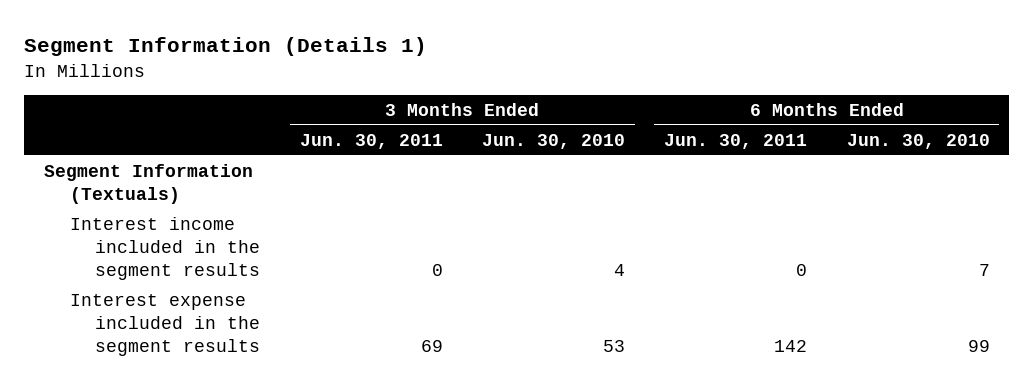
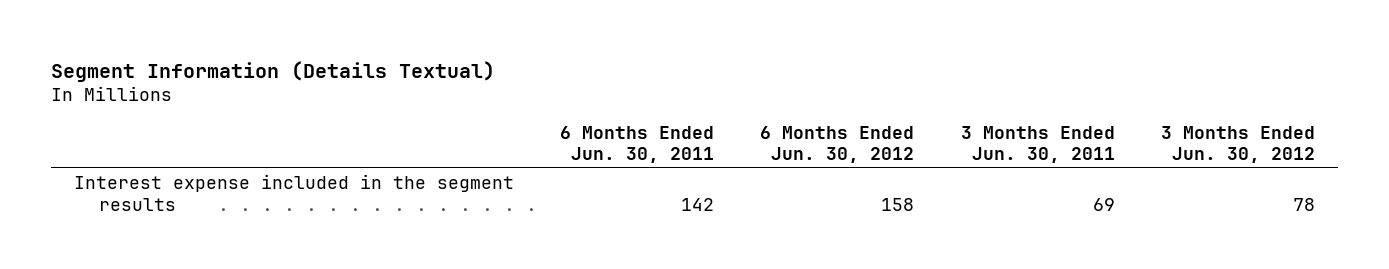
[24,37,428,57] Segment Information (Details 1) -> [50,60,495,82] Segment Information (Details Textual)
[481,133,625,149] Jun. 30, 2010 -> none
[846,133,990,149] Jun. 30, 2010 -> none
none -> [760,125,915,164] 6 Months Ended Jun. 30, 2012
none -> [1161,125,1316,164] 3 Months Ended Jun. 30, 2012
[43,163,253,204] Segment Information (Textuals) -> none
[69,216,261,280] Interest income included in the segment results -> none

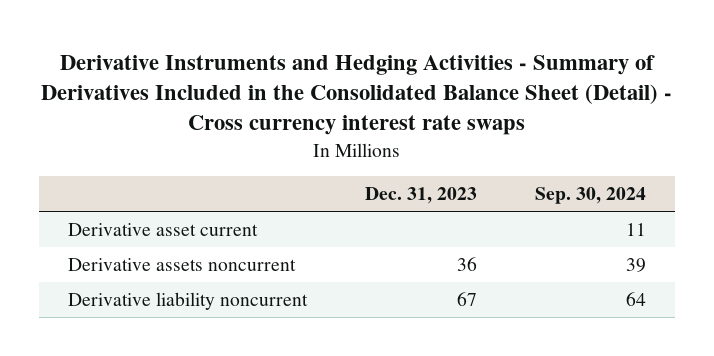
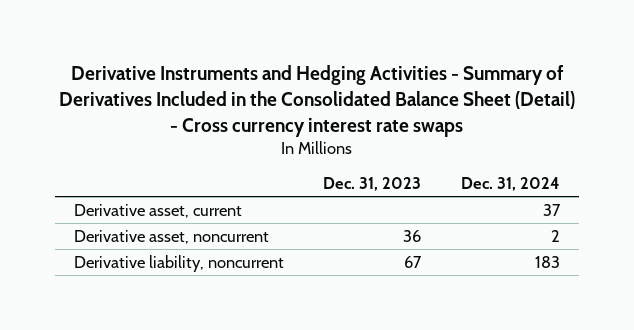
[535,187,647,205] Sep. 30, 2024 -> none
none -> [460,177,560,192] Dec. 31, 2024
[68,222,259,236] Derivative asset current -> [74,203,243,218] Derivative asset, current
[68,257,297,271] Derivative assets noncurrent -> [74,229,270,244] Derivative asset, noncurrent
[68,291,309,310] Derivative liability noncurrent -> [74,254,285,272] Derivative liability, noncurrent

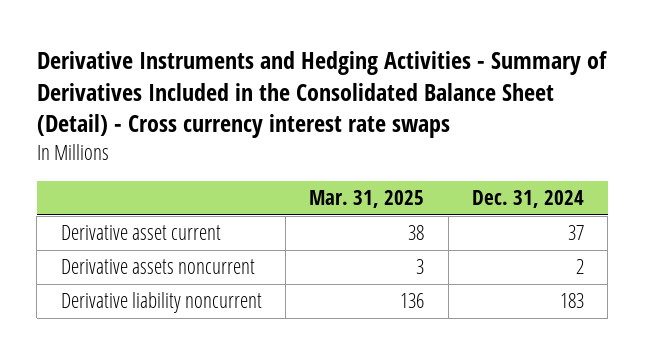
[323,177,422,192] Dec. 31, 2023 -> none
none -> [309,190,425,209] Mar. 31, 2025
[74,203,243,218] Derivative asset, current -> [60,225,221,241] Derivative asset current
[74,229,270,244] Derivative asset, noncurrent -> [60,259,255,275] Derivative assets noncurrent
[74,254,285,272] Derivative liability, noncurrent -> [60,292,262,314] Derivative liability noncurrent

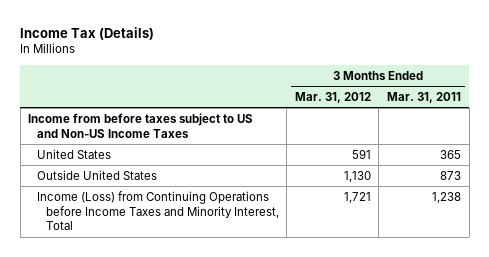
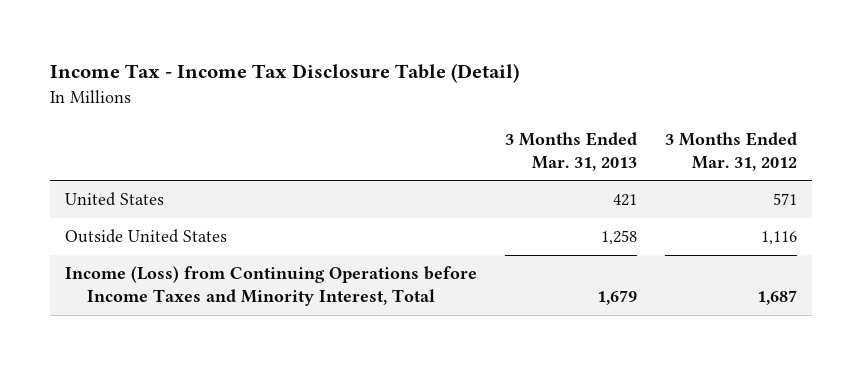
[20,27,155,41] Income Tax (Details) -> [50,63,520,84] Income Tax - Income Tax Disclosure Table (Detail)
[387,91,462,103] Mar. 31, 2011 -> none
none -> [505,131,638,171] 3 Months Ended Mar. 31, 2013
[28,112,254,138] Income from before taxes subject to US and Non-US Income Taxes -> none
[351,148,371,159] 591 -> [773,193,798,206] 571
[343,170,371,182] 1,130 -> [761,231,798,246] 1,116
[343,191,371,203] 1,721 -> [757,290,798,306] 1,687

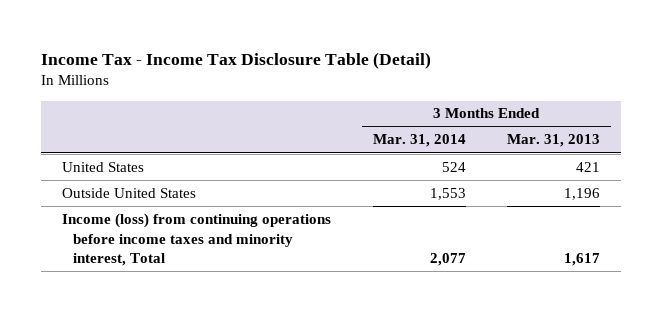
[665,131,798,171] 3 Months Ended Mar. 31, 2012 -> none
none -> [372,134,466,148] Mar. 31, 2014
[601,230,638,246] 1,258 -> [564,187,601,200] 1,196
[64,266,477,307] Income (Loss) from Continuing Operations before Income Taxes and Minority Interest, Total -> [61,212,331,267] Income (loss) from continuing operations before income taxes and minority interest, Total
[597,290,638,306] 1,679 -> [564,253,601,267] 1,617

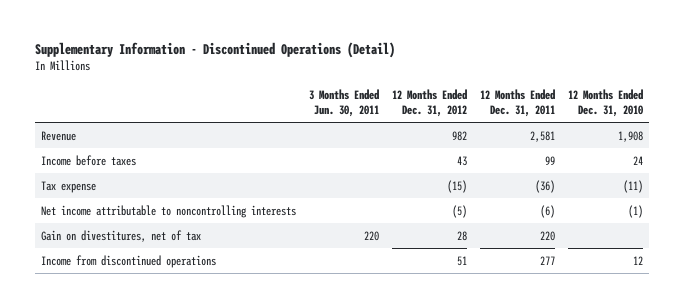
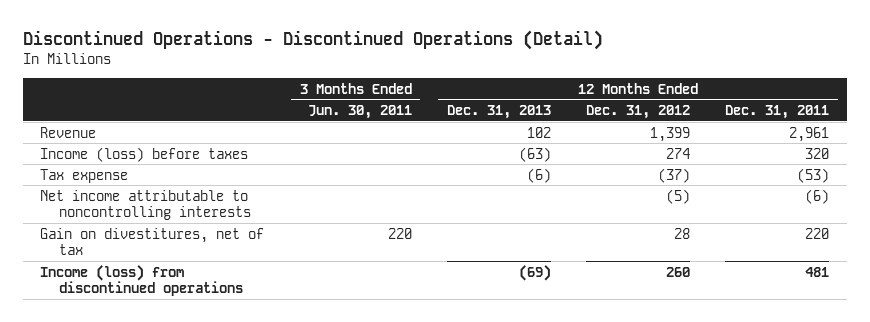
[34,41,395,58] Supplementary Information - Discontinued Operations (Detail) -> [22,29,603,50] Discontinued Operations - Discontinued Operations (Detail)
[567,88,643,118] 12 Months Ended Dec. 31, 2010 -> none
none -> [446,104,551,119] Dec. 31, 2013
[452,130,468,141] 982 -> [650,126,691,142] 1,399
[529,130,555,142] 2,581 -> [789,126,830,142] 2,961
[41,154,137,166] Income before taxes -> [40,146,249,162] Income (loss) before taxes
[457,155,468,166] 43 -> [666,147,691,159] 274
[544,155,555,165] 99 -> [805,147,830,159] 320
[447,179,468,193] (15) -> [658,167,691,183] (37)
[534,179,555,193] (36) -> [797,167,830,183] (53)
[41,254,217,268] Income from discontinued operations -> [40,264,243,297] Income (loss) from discontinued operations
[457,255,468,266] 51 -> [666,266,691,277] 260
[539,255,555,265] 277 -> [805,266,830,277] 481

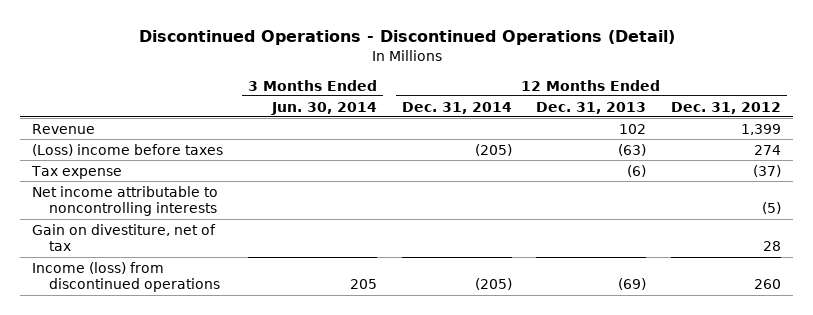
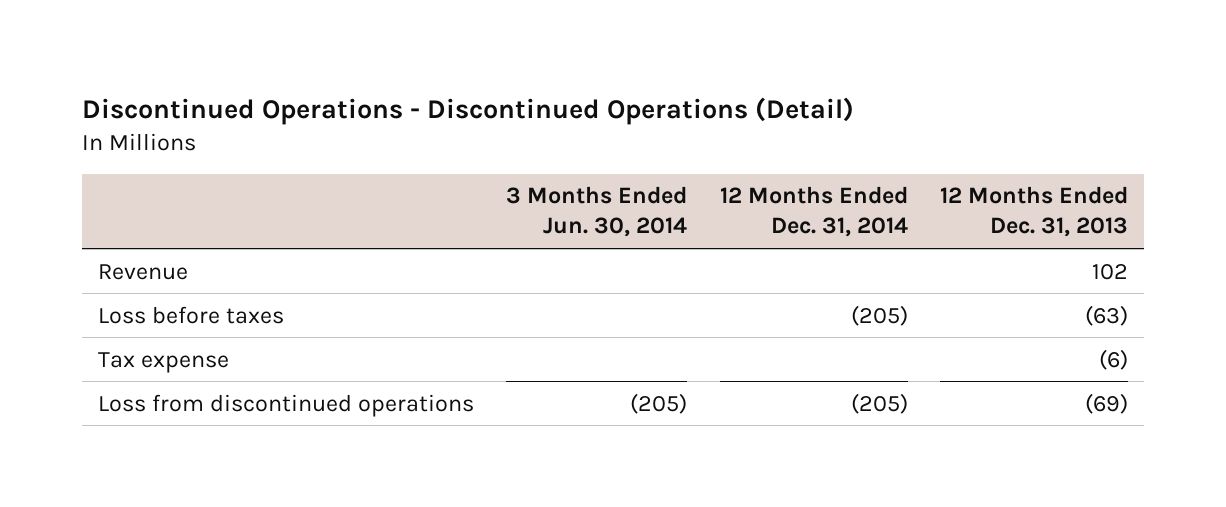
[670,101,781,114] Dec. 31, 2012 -> none
[32,143,224,156] (Loss) income before taxes -> [98,305,285,324] Loss before taxes
[32,185,219,217] Net income attributable to noncontrolling interests -> none
[32,223,217,252] Gain on divestiture, net of tax -> none
[32,261,221,293] Income (loss) from discontinued operations -> [98,393,475,417] Loss from discontinued operations
[350,279,378,290] 205 -> [630,392,688,414] (205)

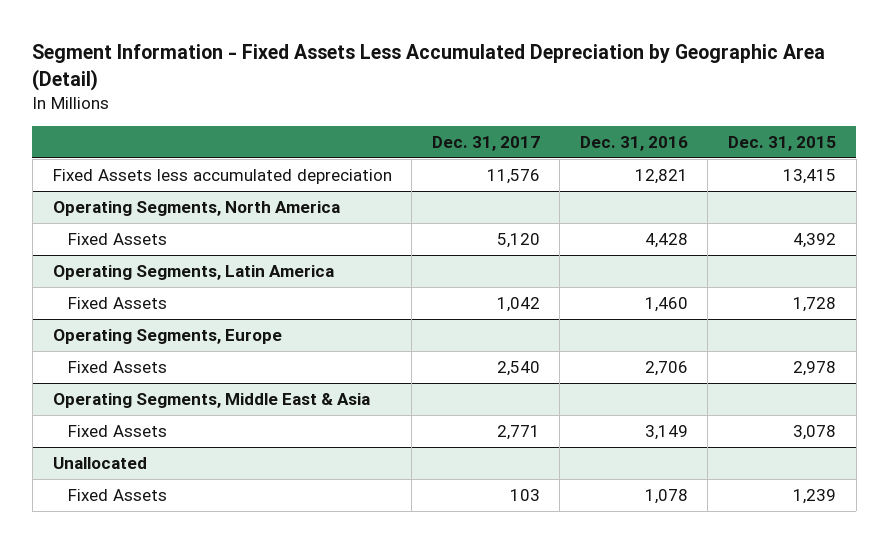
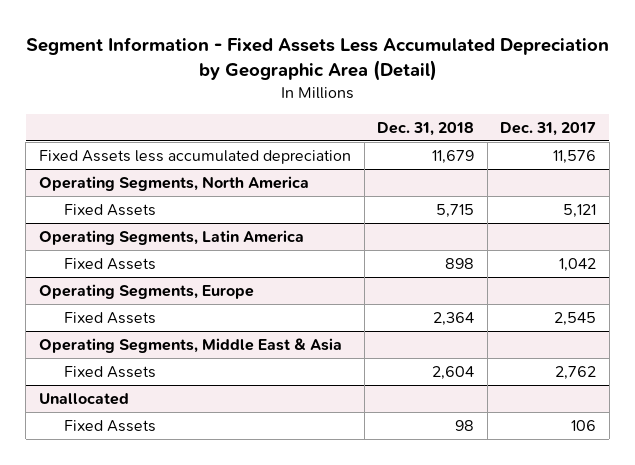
[579,135,688,151] Dec. 31, 2016 -> none
[727,135,836,151] Dec. 31, 2015 -> none
none -> [377,121,475,136] Dec. 31, 2018
[496,232,540,248] 5,120 -> [563,203,597,218] 5,121
[496,360,540,376] 2,540 -> [554,311,597,326] 2,545
[496,424,540,440] 2,771 -> [555,365,597,380] 2,762
[509,488,540,501] 103 -> [571,419,597,431] 106

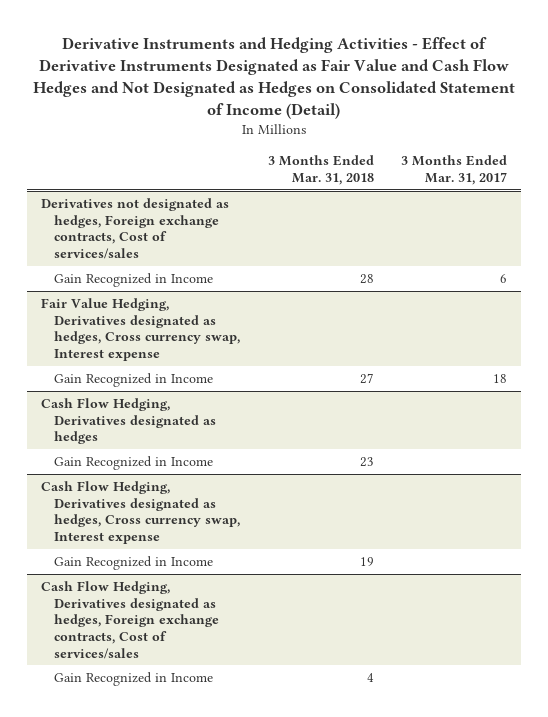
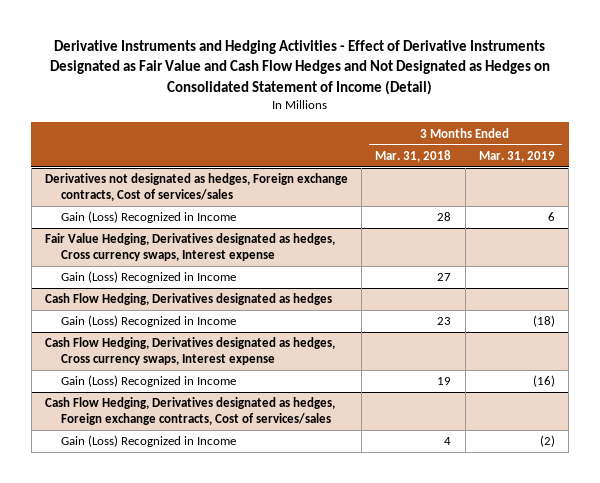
[401,155,508,185] 3 Months Ended Mar. 31, 2017 -> none
none -> [479,150,556,162] Mar. 31, 2019
[54,273,214,288] Gain Recognized in Income -> [60,211,236,224] Gain (Loss) Recognized in Income
[40,298,241,361] Fair Value Hedging, Derivatives designated as hedges, Cross currency swap, Interest expense -> [44,233,335,261] Fair Value Hedging, Derivatives designated as hedges, Cross currency swaps, Interest expense
[54,373,214,388] Gain Recognized in Income -> [60,271,236,284] Gain (Loss) Recognized in Income
[54,456,214,471] Gain Recognized in Income -> [60,315,236,328] Gain (Loss) Recognized in Income
[40,481,241,544] Cash Flow Hedging, Derivatives designated as hedges, Cross currency swap, Interest expense -> [44,337,335,365] Cash Flow Hedging, Derivatives designated as hedges, Cross currency swaps, Interest expense
[54,556,214,571] Gain Recognized in Income -> [60,375,236,388] Gain (Loss) Recognized in Income
[54,672,214,687] Gain Recognized in Income -> [60,435,236,448] Gain (Loss) Recognized in Income

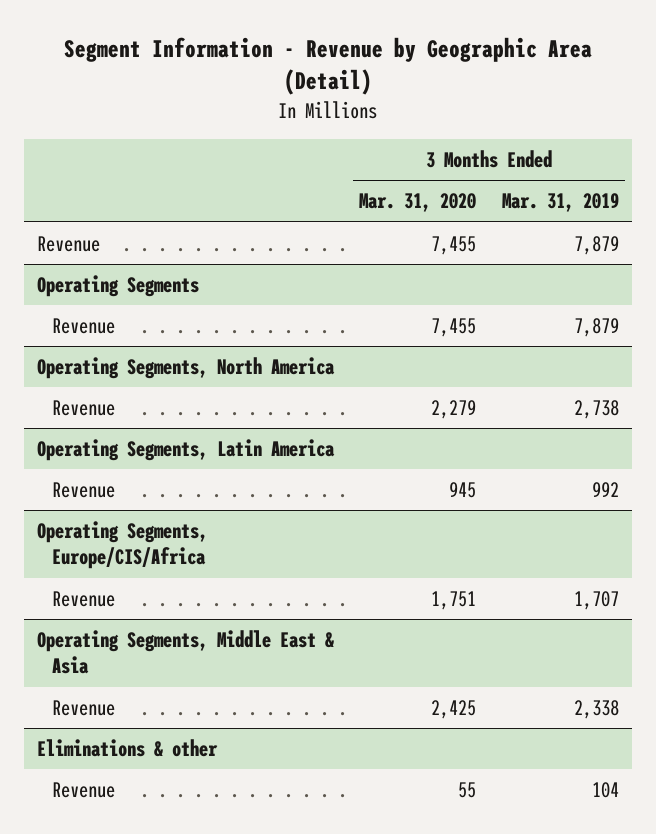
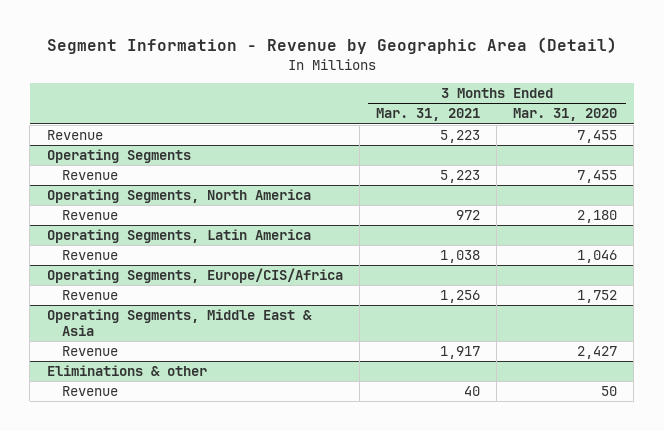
[501,193,619,213] Mar. 31, 2019 -> none
none -> [375,108,480,122] Mar. 31, 2021
[431,400,477,420] 2,279 -> [577,210,618,224] 2,180
[449,482,477,499] 945 -> [577,250,618,264] 1,046
[431,591,477,611] 1,751 -> [577,290,618,304] 1,752
[431,700,477,720] 2,425 -> [577,346,618,360] 2,427
[458,782,477,799] 55 -> [601,386,618,397] 50

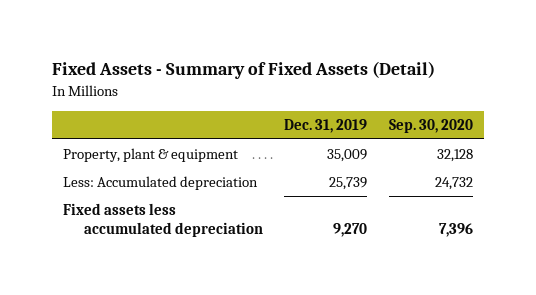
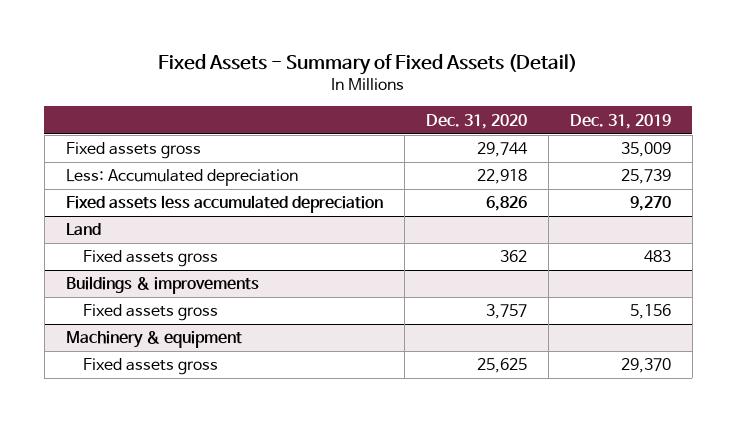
[388,119,473,134] Sep. 30, 2020 -> none
none -> [425,113,527,129] Dec. 31, 2020
[62,147,238,162] Property, plant & equipment -> [65,142,201,160] Fixed assets gross
none -> [65,223,101,236] Land
none -> [82,250,218,268] Fixed assets gross
none -> [65,276,259,295] Buildings & improvements
none -> [82,304,218,322] Fixed assets gross
none -> [65,331,242,349] Machinery & equipment
none -> [82,358,218,376] Fixed assets gross

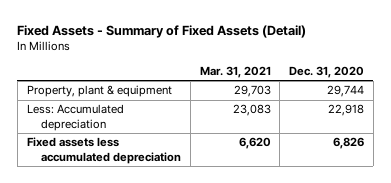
[569,113,671,129] Dec. 31, 2019 -> none
none -> [199,65,271,78] Mar. 31, 2021
[65,142,201,160] Fixed assets gross -> [26,85,172,98] Property, plant & equipment
[65,223,101,236] Land -> none
[82,250,218,268] Fixed assets gross -> none
[65,276,259,295] Buildings & improvements -> none
[82,304,218,322] Fixed assets gross -> none
[65,331,242,349] Machinery & equipment -> none
[82,358,218,376] Fixed assets gross -> none

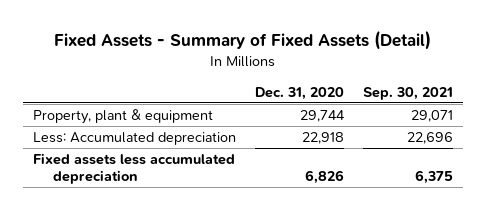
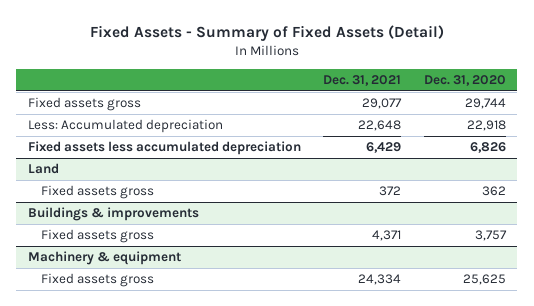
[363,86,454,100] Sep. 30, 2021 -> none
none -> [323,74,402,86] Dec. 31, 2021
[33,108,214,124] Property, plant & equipment -> [27,97,141,112] Fixed assets gross
none -> [27,163,59,175] Land
none -> [40,185,154,200] Fixed assets gross
none -> [27,207,199,222] Buildings & improvements
none -> [40,229,154,244] Fixed assets gross
none -> [27,251,181,266] Machinery & equipment
none -> [40,273,154,288] Fixed assets gross

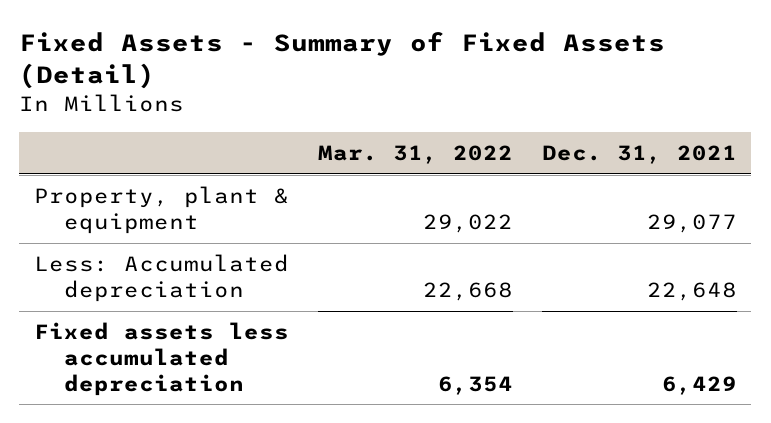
[423,74,506,86] Dec. 31, 2020 -> none
none -> [317,144,513,164] Mar. 31, 2022
[27,97,141,112] Fixed assets gross -> [33,186,289,234] Property, plant & equipment
[27,163,59,175] Land -> none
[40,185,154,200] Fixed assets gross -> none
[27,207,199,222] Buildings & improvements -> none
[40,229,154,244] Fixed assets gross -> none
[27,251,181,266] Machinery & equipment -> none
[40,273,154,288] Fixed assets gross -> none

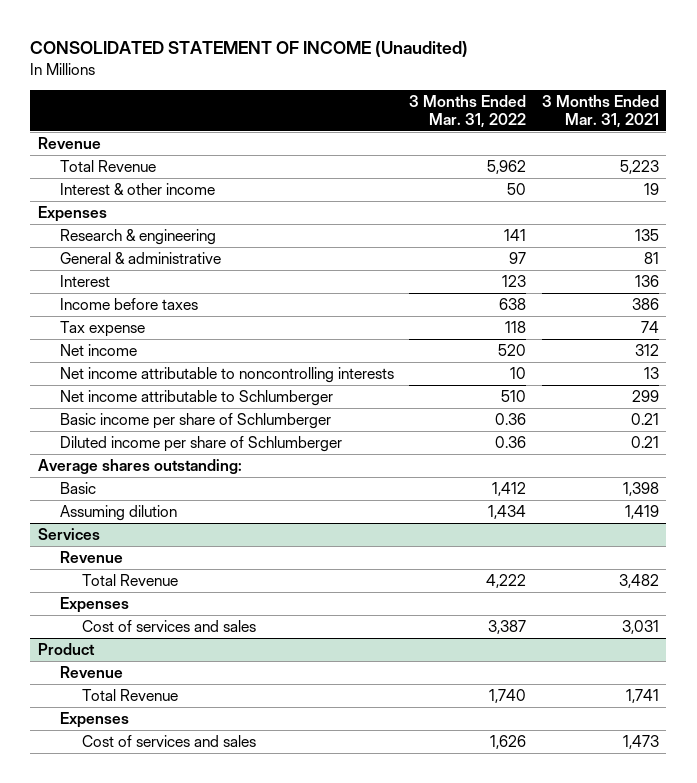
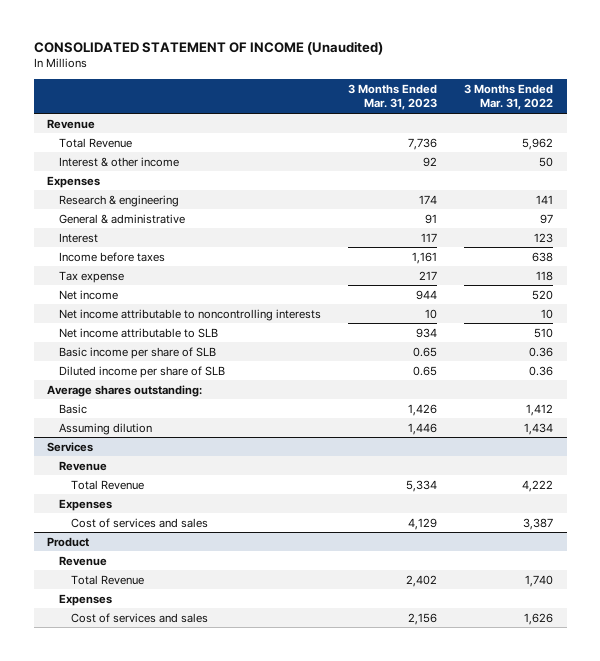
[541,95,659,128] 3 Months Ended Mar. 31, 2021 -> none
none -> [348,83,438,111] 3 Months Ended Mar. 31, 2023
[59,390,333,407] Net income attributable to Schlumberger -> [59,327,219,338] Net income attributable to SLB
[59,413,331,430] Basic income per share of Schlumberger -> [59,346,217,359] Basic income per share of SLB
[59,436,342,453] Diluted income per share of Schlumberger -> [59,365,226,378] Diluted income per share of SLB

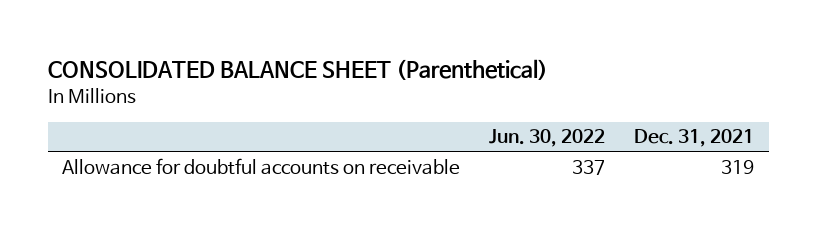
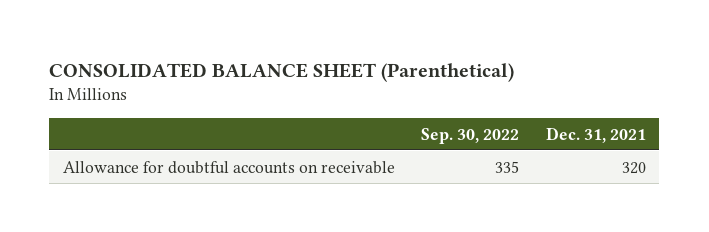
[489,129,606,148] Jun. 30, 2022 -> none
none -> [421,127,520,144] Sep. 30, 2022
[721,159,755,174] 319 -> [621,161,646,174] 320

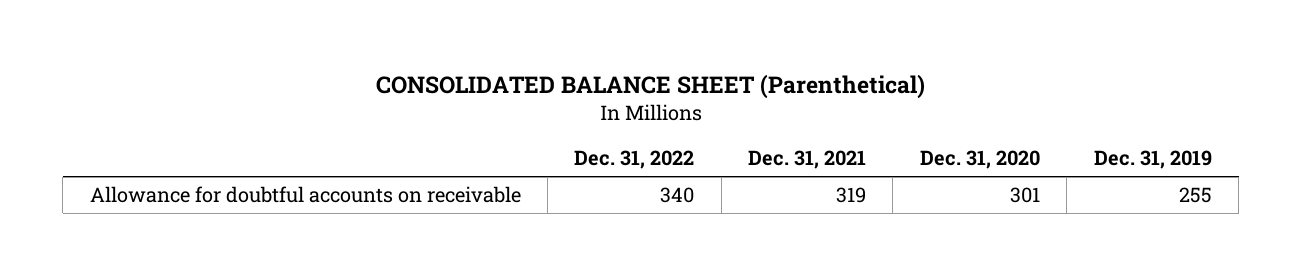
[421,127,520,144] Sep. 30, 2022 -> none
none -> [574,150,695,170] Dec. 31, 2022
none -> [919,150,1040,170] Dec. 31, 2020
none -> [1093,150,1212,170] Dec. 31, 2019
[621,161,646,174] 320 -> [836,187,867,204] 319

